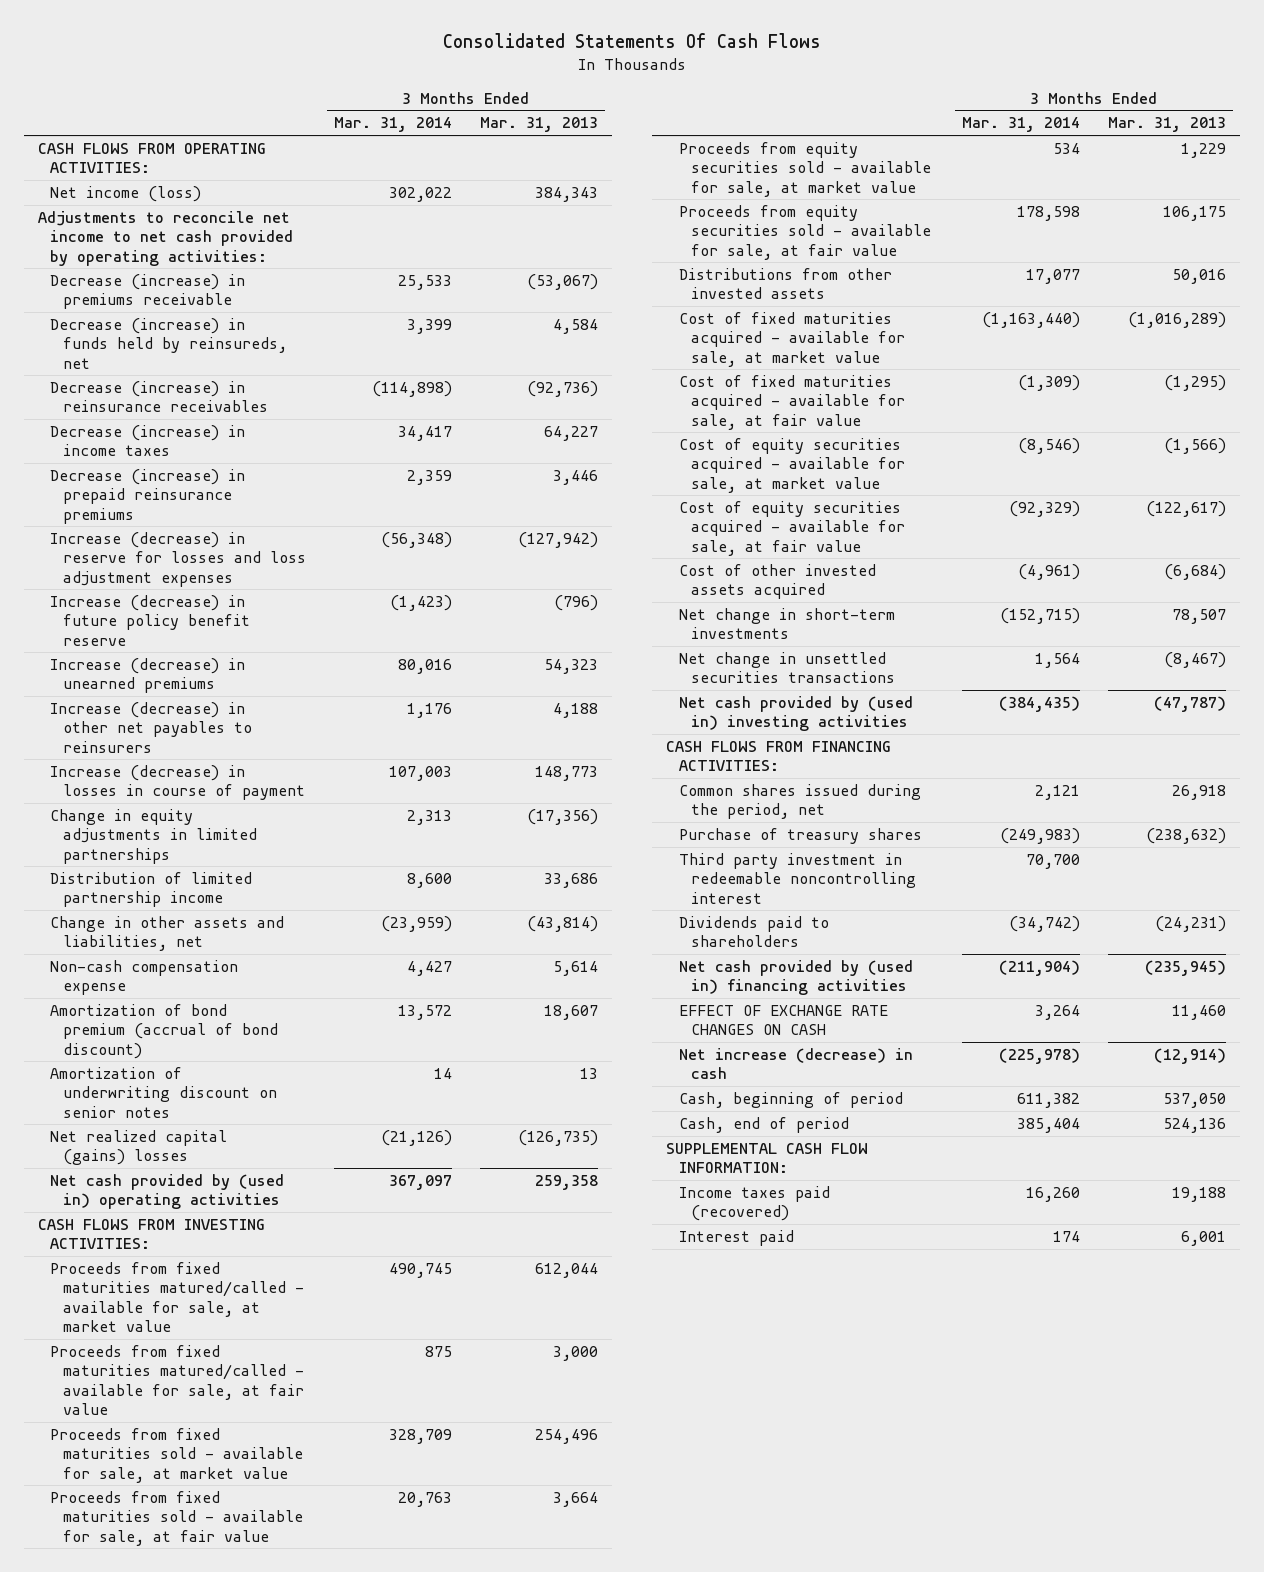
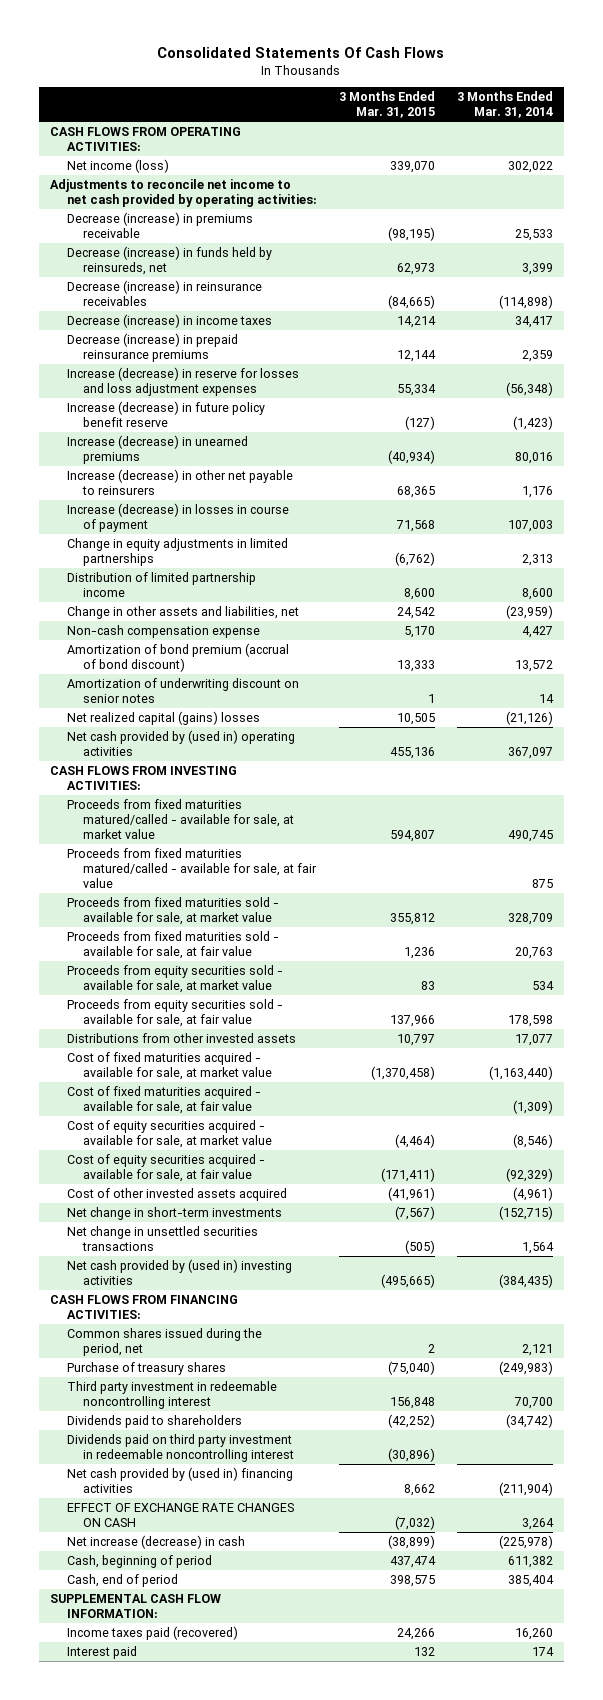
[479,117,598,133] Mar. 31, 2013 -> none
none -> [338,91,435,119] 3 Months Ended Mar. 31, 2015
[50,701,253,753] Increase (decrease) in other net payables to reinsurers -> [66,468,293,496] Increase (decrease) in other net payable to reinsurers
none -> [66,1433,295,1463] Dividends paid on third party investment in redeemable noncontrolling interest

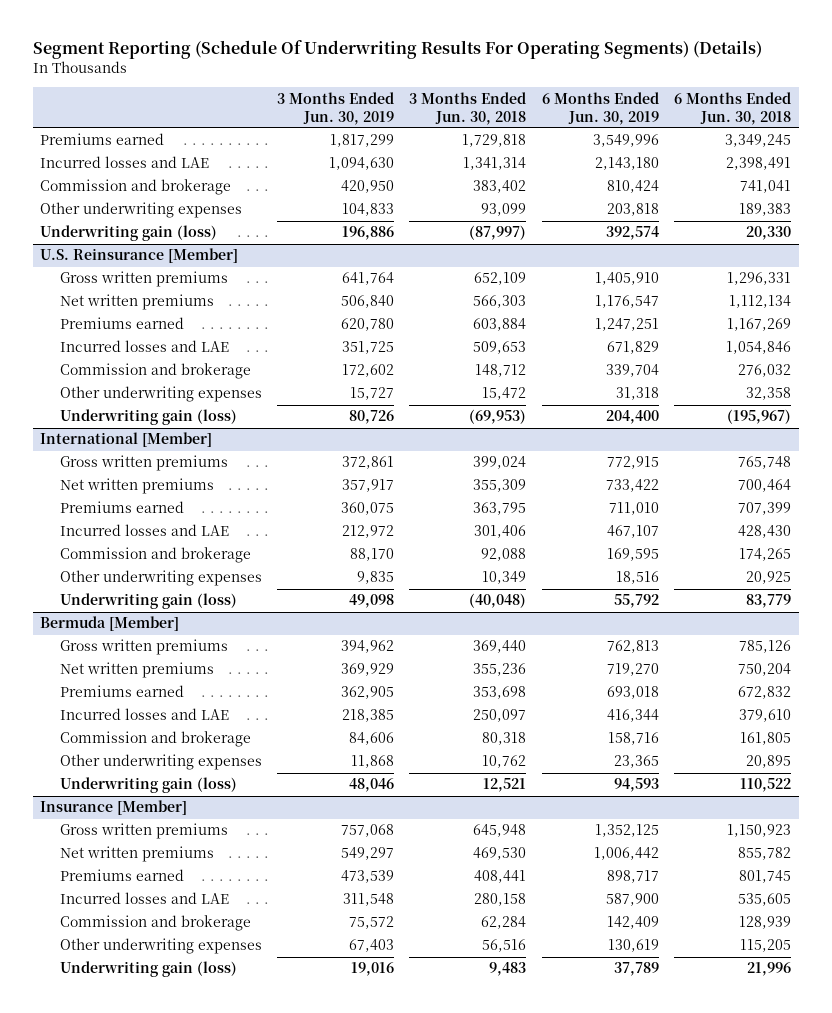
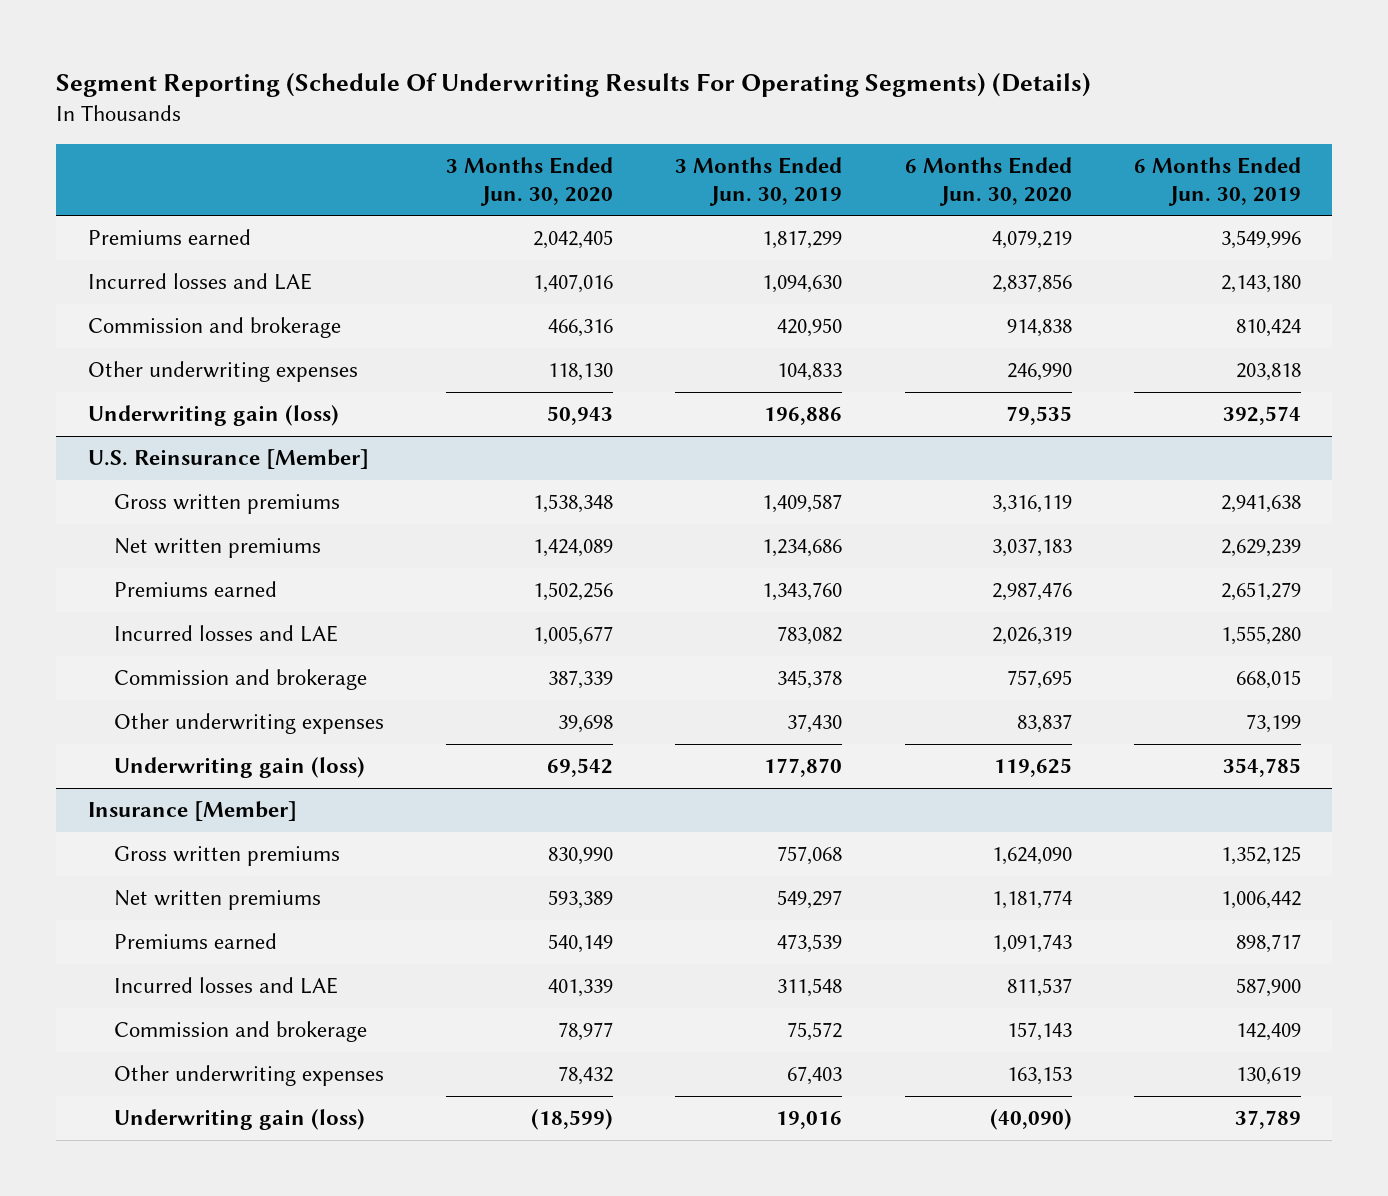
[409,91,527,125] 3 Months Ended Jun. 30, 2018 -> none
[674,91,792,125] 6 Months Ended Jun. 30, 2018 -> none
none -> [446,156,614,206] 3 Months Ended Jun. 30, 2020
none -> [904,156,1072,206] 6 Months Ended Jun. 30, 2020
[40,432,213,448] International [Member] -> none
[59,455,228,472] Gross written premiums -> none
[59,478,214,495] Net written premiums -> none
[59,501,184,514] Premiums earned -> none
[59,524,229,537] Incurred losses and LAE -> none
[59,547,251,564] Commission and brokerage -> none
[59,570,262,587] Other underwriting expenses -> none
[59,593,237,610] Underwriting gain (loss) -> none
[40,616,180,632] Bermuda [Member] -> none
[59,639,228,656] Gross written premiums -> none
[59,662,214,679] Net written premiums -> none
[59,685,184,698] Premiums earned -> none
[59,708,229,721] Incurred losses and LAE -> none
[59,731,251,748] Commission and brokerage -> none
[59,754,262,771] Other underwriting expenses -> none
[59,777,237,794] Underwriting gain (loss) -> none
[342,272,395,286] 641,764 -> [762,494,843,514] 1,409,587
[594,272,659,286] 1,405,910 -> [1220,495,1301,514] 2,941,638
[341,295,395,309] 506,840 -> [762,539,843,558] 1,234,686
[594,295,659,309] 1,176,547 -> [1220,539,1301,558] 2,629,239
[341,318,395,332] 620,780 -> [762,582,843,602] 1,343,760
[594,318,659,332] 1,247,251 -> [1220,582,1301,602] 2,651,279
[342,341,395,355] 351,725 -> [777,626,843,646] 783,082
[606,341,659,355] 671,829 -> [1220,626,1301,646] 1,555,280
[342,364,395,378] 172,602 -> [777,670,843,690] 345,378
[605,364,659,378] 339,704 -> [1235,670,1301,690] 668,015
[350,387,395,401] 15,727 -> [787,714,843,734] 37,430
[615,387,659,401] 31,318 -> [1245,714,1301,734] 73,199
[349,410,395,425] 80,726 -> [764,758,843,778] 177,870
[605,410,659,425] 204,400 -> [1222,758,1301,778] 354,785

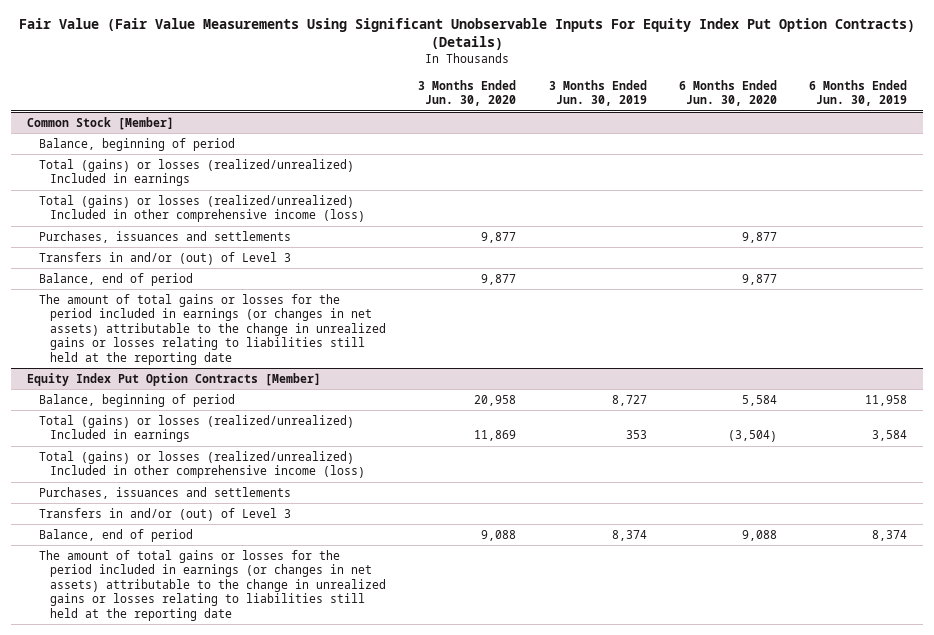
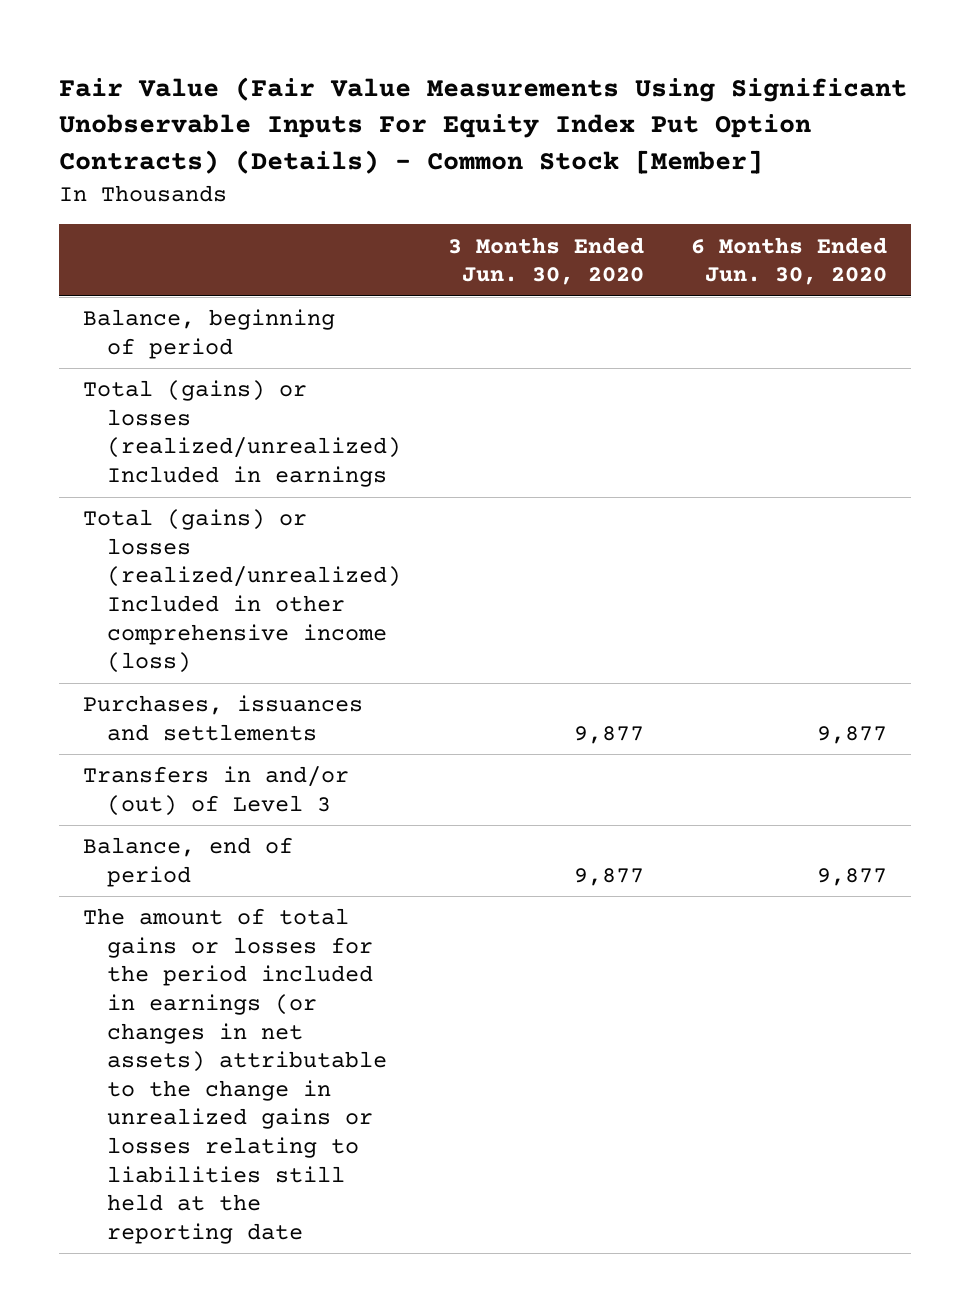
[19,18,916,51] Fair Value (Fair Value Measurements Using Significant Unobservable Inputs For Equity Index Put Option Contracts) (Details) -> [59,76,908,174] Fair Value (Fair Value Measurements Using Significant Unobservable Inputs For Equity Index Put Option Contracts) (Details) - Common Stock [Member]
[548,79,647,106] 3 Months Ended Jun. 30, 2019 -> none
[809,79,908,106] 6 Months Ended Jun. 30, 2019 -> none
[27,116,175,130] Common Stock [Member] -> none
[27,372,322,386] Equity Index Put Option Contracts [Member] -> none
[38,393,235,407] Balance, beginning of period -> none
[38,414,354,443] Total (gains) or losses (realized/unrealized) Included in earnings -> none
[38,450,366,479] Total (gains) or losses (realized/unrealized) Included in other comprehensive income (loss) -> none
[38,486,291,499] Purchases, issuances and settlements -> none
[38,507,291,521] Transfers in and/or (out) of Level 3 -> none
[38,528,193,542] Balance, end of period -> none
[38,549,387,621] The amount of total gains or losses for the period included in earnings (or changes in net assets) attributable to the change in unrealized gains or losses relating to liabilities still held at the reporting date -> none

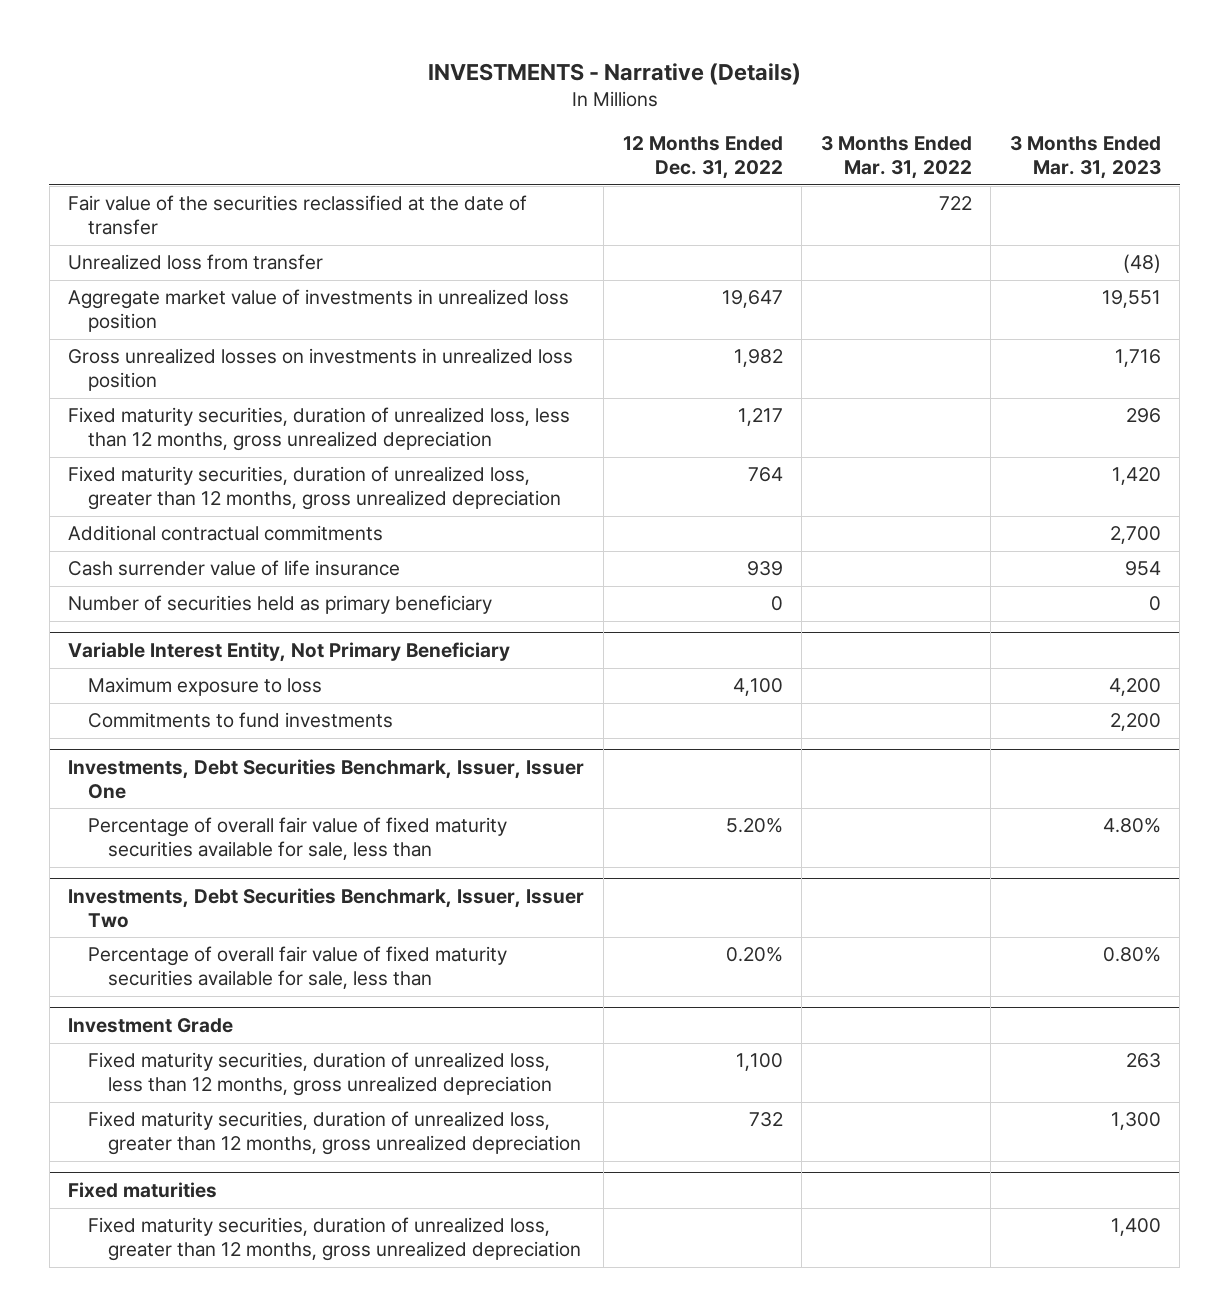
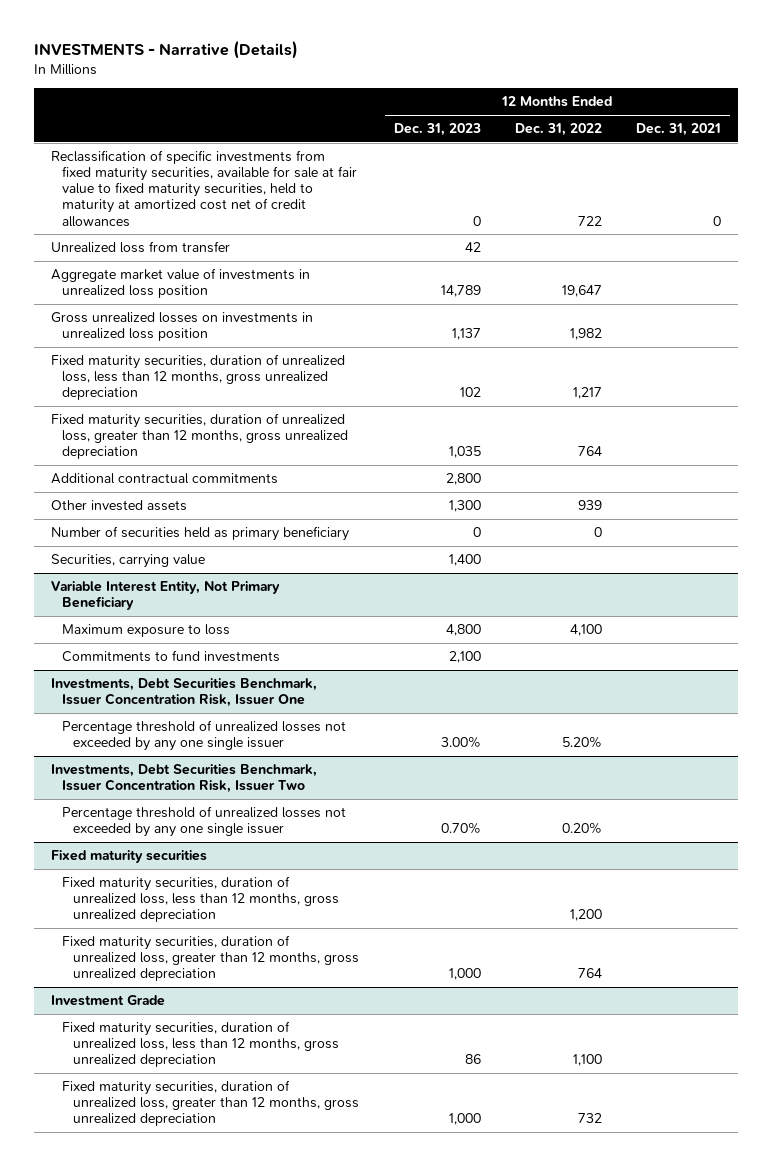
[820,136,972,180] 3 Months Ended Mar. 31, 2022 -> none
[1009,136,1161,180] 3 Months Ended Mar. 31, 2023 -> none
none -> [393,123,481,137] Dec. 31, 2023
none -> [636,123,722,137] Dec. 31, 2021
[68,195,528,236] Fair value of the securities reclassified at the date of transfer -> none
none -> [50,150,358,227] Reclassification of specific investments from fixed maturity securities, available for sale at fair value to fixed maturity securities, held to maturity at amortized cost net of credit allowances
[68,560,401,577] Cash surrender value of life insurance -> [50,500,187,512] Other invested assets
none -> [50,554,205,569] Securities, carrying value
[68,759,585,800] Investments, Debt Securities Benchmark, Issuer, Issuer One -> [50,678,317,708] Investments, Debt Securities Benchmark, Issuer Concentration Risk, Issuer One
[88,817,508,861] Percentage of overall fair value of fixed maturity securities available for sale, less than -> [62,720,347,752] Percentage threshold of unrealized losses not exceeded by any one single issuer
[68,888,585,929] Investments, Debt Securities Benchmark, Issuer, Issuer Two -> [50,764,317,794] Investments, Debt Securities Benchmark, Issuer Concentration Risk, Issuer Two
[88,946,508,990] Percentage of overall fair value of fixed maturity securities available for sale, less than -> [62,806,347,838] Percentage threshold of unrealized losses not exceeded by any one single issuer
none -> [50,850,207,864] Fixed maturity securities
none -> [62,876,340,923] Fixed maturity securities, duration of unrealized loss, less than 12 months, gross unrealized depreciation
none -> [62,935,360,982] Fixed maturity securities, duration of unrealized loss, greater than 12 months, gross unrealized depreciation
[68,1182,218,1199] Fixed maturities -> none
[88,1217,581,1262] Fixed maturity securities, duration of unrealized loss, greater than 12 months, gross unrealized depreciation -> none

